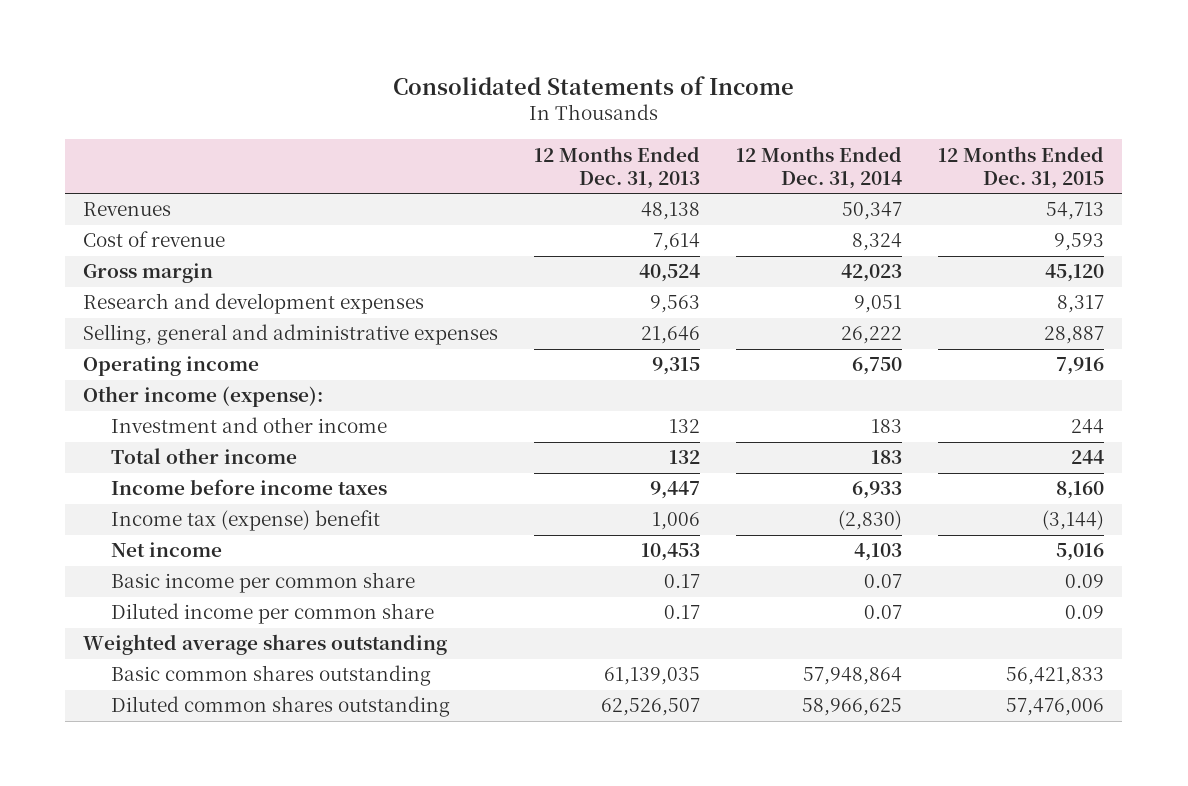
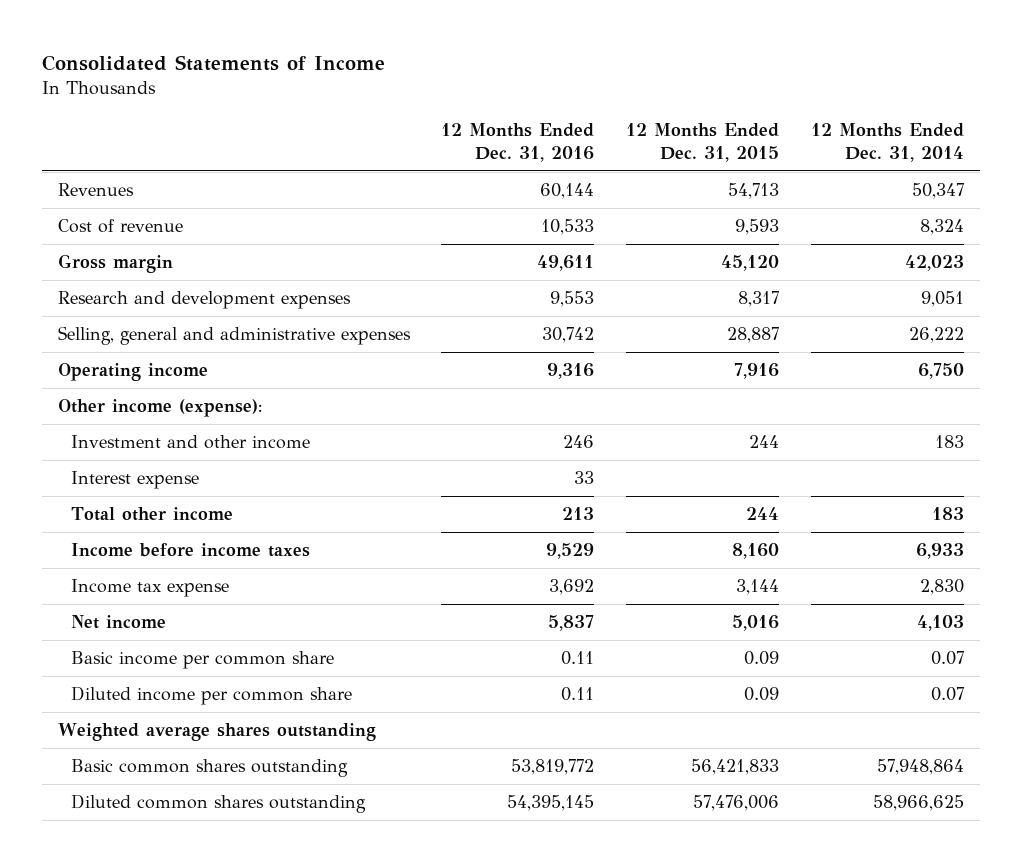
[534,145,701,189] 12 Months Ended Dec. 31, 2013 -> none
none -> [441,123,595,162] 12 Months Ended Dec. 31, 2016
none -> [70,471,199,490] Interest expense
[110,510,380,532] Income tax (expense) benefit -> [70,579,229,598] Income tax expense
[838,510,903,531] (2,830) -> [919,579,964,596] 2,830
[1042,510,1105,531] (3,144) -> [736,579,780,596] 3,144

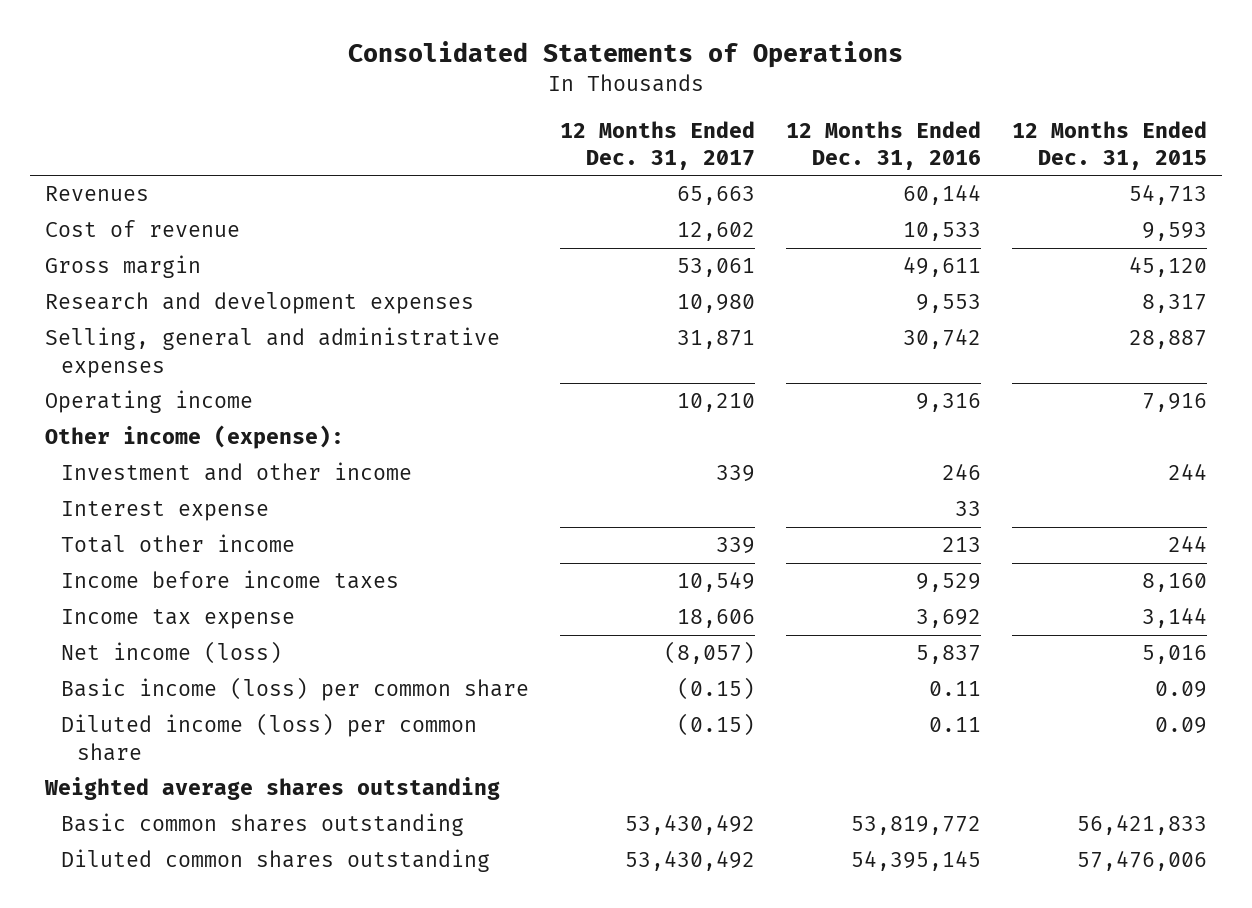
[41,54,385,71] Consolidated Statements of Income -> [347,41,903,69] Consolidated Statements of Operations
[810,123,964,162] 12 Months Ended Dec. 31, 2014 -> none
none -> [559,120,755,170] 12 Months Ended Dec. 31, 2017
[70,615,166,630] Net income -> [61,641,283,665] Net income (loss)
[70,651,334,670] Basic income per common share -> [61,677,530,702] Basic income (loss) per common share
[70,686,352,706] Diluted income per common share -> [61,713,478,761] Diluted income (loss) per common share

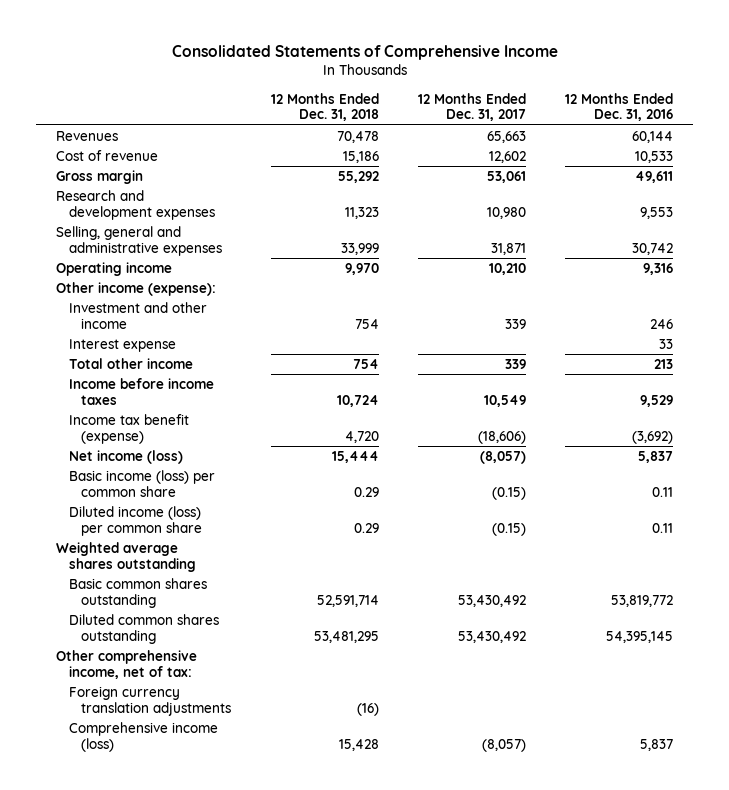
[347,41,903,69] Consolidated Statements of Operations -> [171,45,558,61] Consolidated Statements of Comprehensive Income
[1011,120,1207,170] 12 Months Ended Dec. 31, 2015 -> none
none -> [270,92,379,122] 12 Months Ended Dec. 31, 2018
[61,609,296,630] Income tax expense -> [68,413,189,444] Income tax benefit (expense)
[676,609,755,629] 18,606 -> [477,430,526,444] (18,606)
[915,609,981,629] 3,692 -> [632,430,674,444] (3,692)
none -> [56,649,198,679] Other comprehensive income, net of tax:
none -> [68,685,232,716] Foreign currency translation adjustments
none -> [68,721,218,752] Comprehensive income (loss)

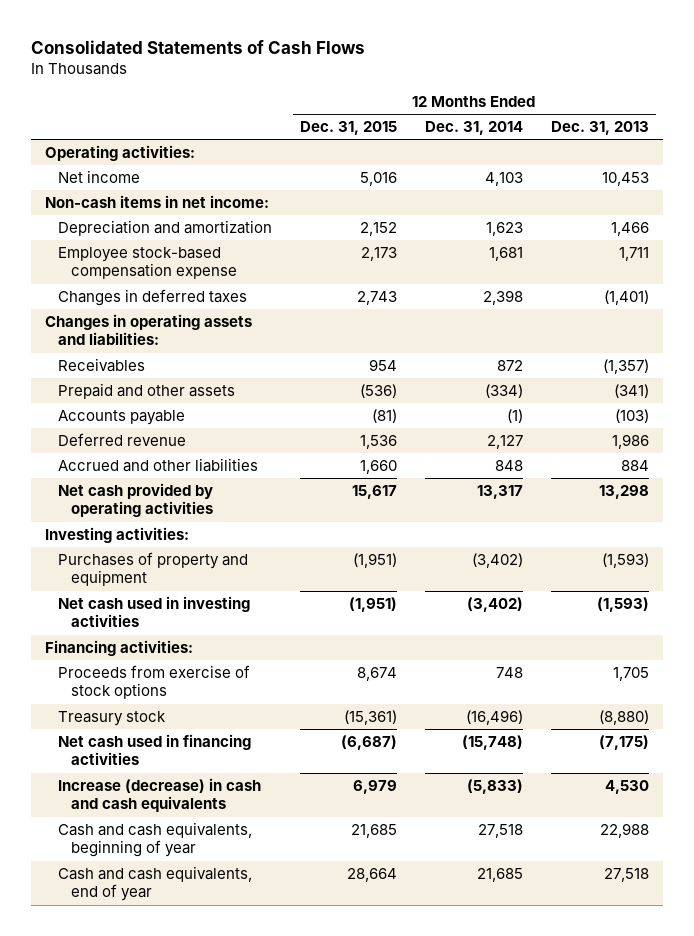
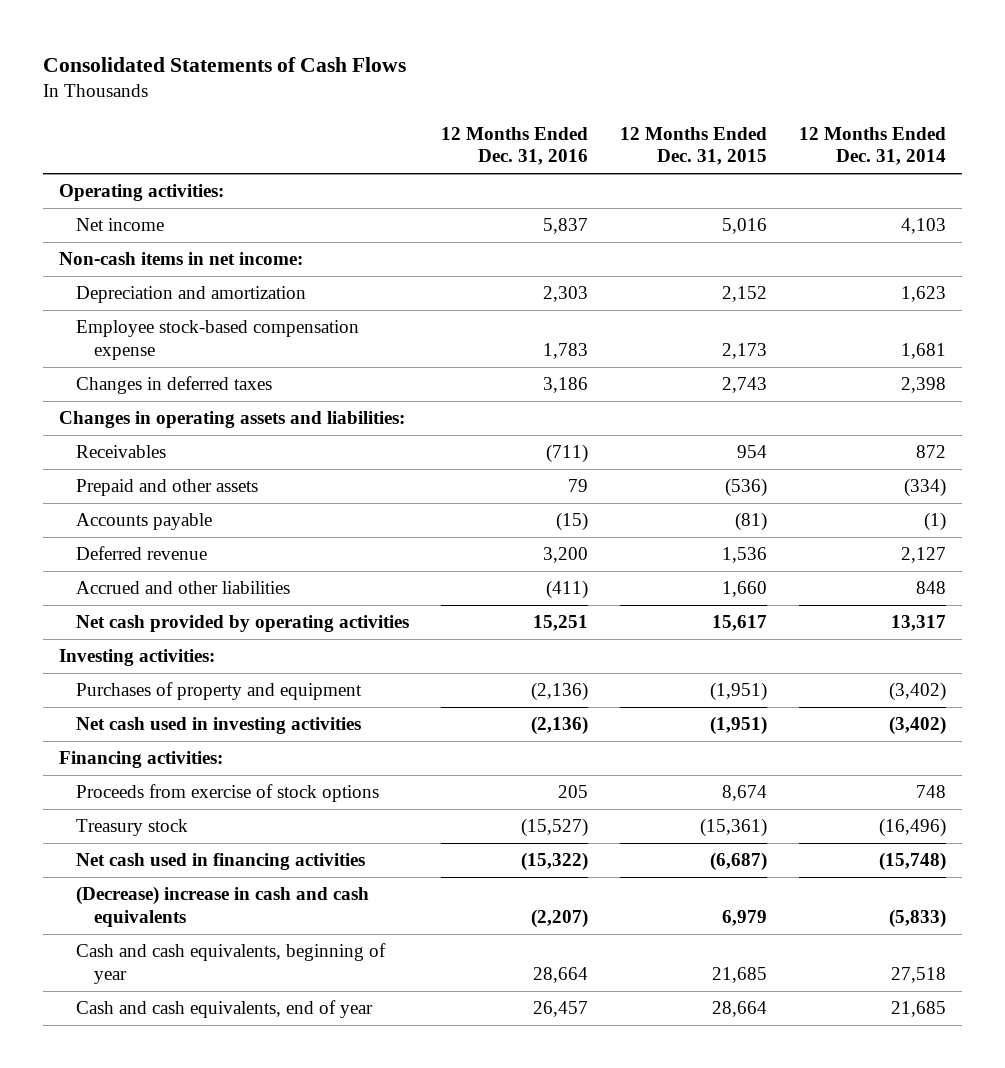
[550,121,649,136] Dec. 31, 2013 -> none
none -> [441,126,589,166] 12 Months Ended Dec. 31, 2016
[57,777,261,813] Increase (decrease) in cash and cash equivalents -> [76,886,370,927] (Decrease) increase in cash and cash equivalents

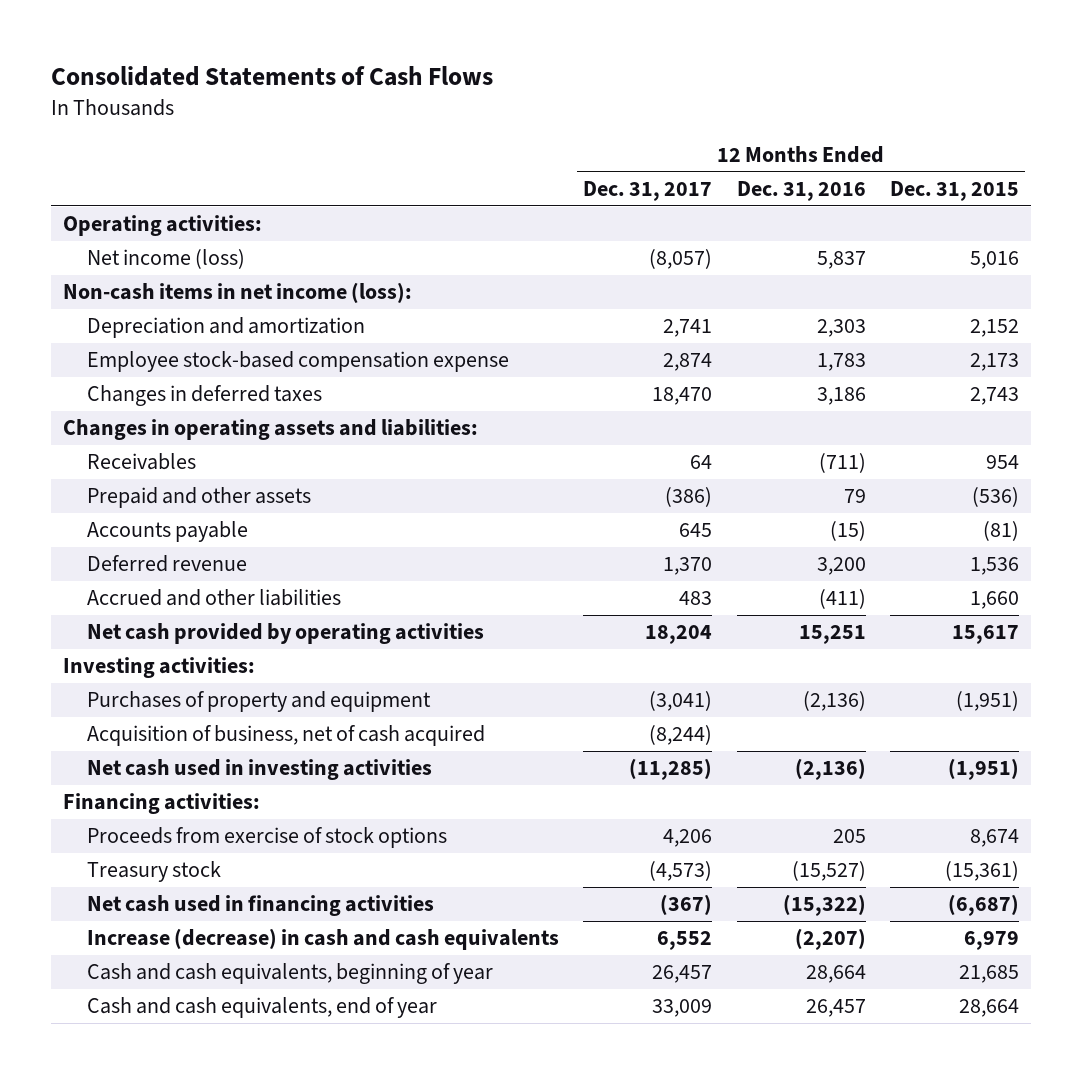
[798,126,946,166] 12 Months Ended Dec. 31, 2014 -> none
none -> [583,181,713,202] Dec. 31, 2017
[76,218,165,232] Net income -> [87,249,246,270] Net income (loss)
[58,252,303,266] Non-cash items in net income: -> [62,282,412,304] Non-cash items in net income (loss):
none -> [87,725,486,747] Acquisition of business, net of cash acquired
[76,886,370,927] (Decrease) increase in cash and cash equivalents -> [87,928,560,951] Increase (decrease) in cash and cash equivalents

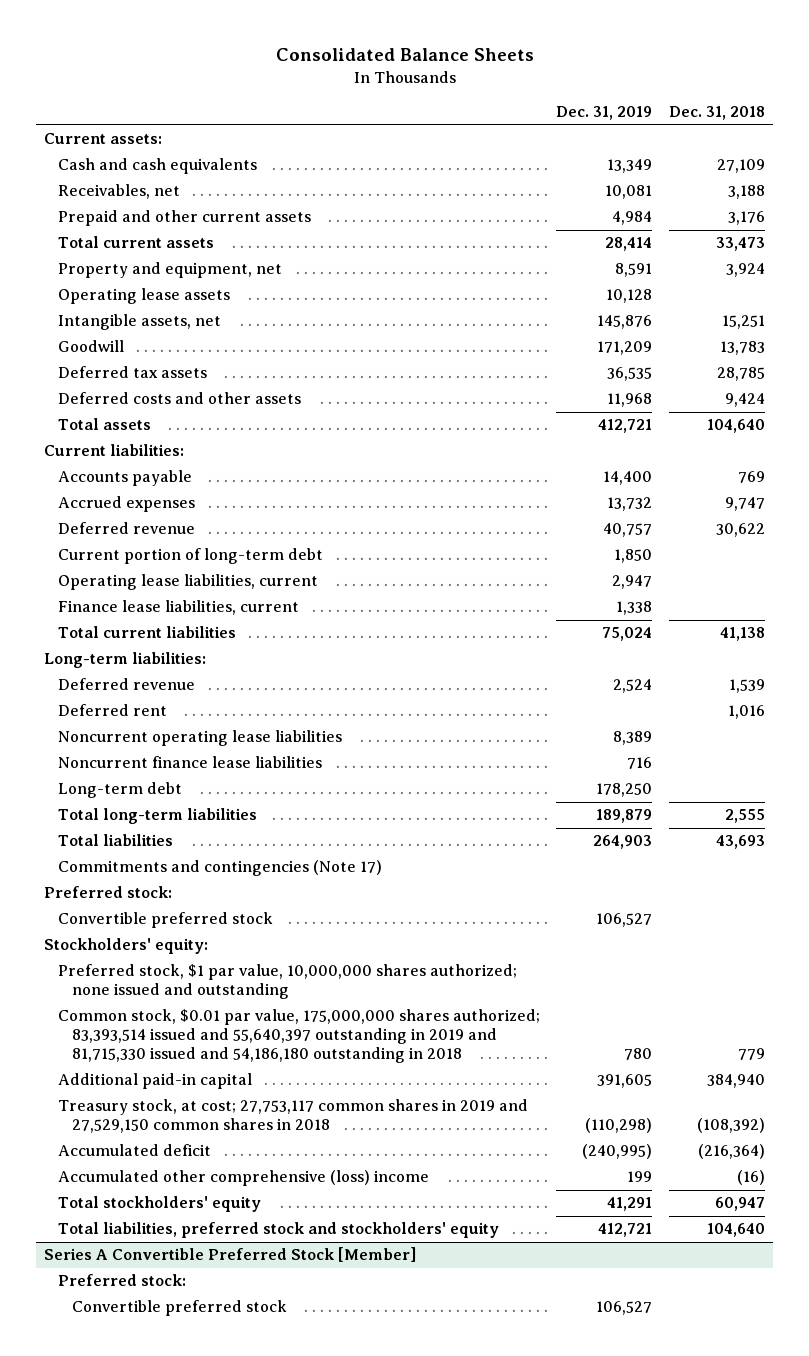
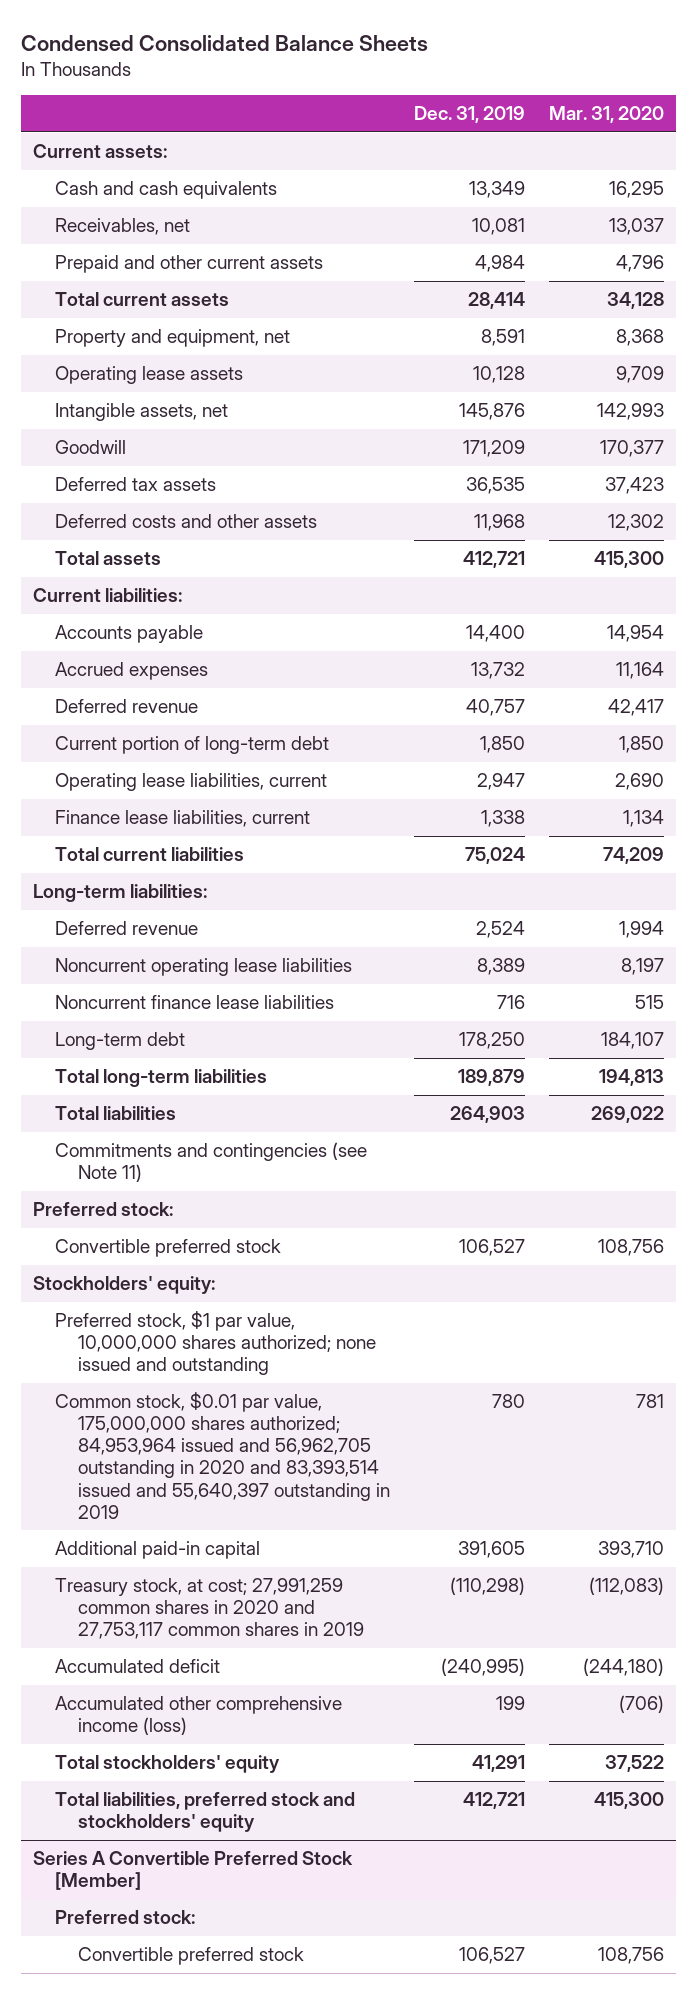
[275,48,534,62] Consolidated Balance Sheets -> [21,34,429,51] Condensed Consolidated Balance Sheets
[668,106,765,121] Dec. 31, 2018 -> none
none -> [548,106,664,124] Mar. 31, 2020
[58,704,168,717] Deferred rent -> none
[58,860,383,877] Commitments and contingencies (Note 17) -> [55,1142,368,1183] Commitments and contingencies (see Note 11)
[58,1009,541,1064] Common stock, $0.01 par value, 175,000,000 shares authorized; 83,393,514 issued and 55,640,397 outstanding in 2019 and 81,715,330 issued and 54,186,180 outstanding in 2018 -> [55,1392,390,1519] Common stock, $0.01 par value, 175,000,000 shares authorized; 84,953,964 issued and 56,962,705 outstanding in 2020 and 83,393,514 issued and 55,640,397 outstanding in 2019
[58,1099,529,1134] Treasury stock, at cost; 27,753,117 common shares in 2019 and 27,529,150 common shares in 2018 -> [55,1578,364,1640] Treasury stock, at cost; 27,991,259 common shares in 2020 and 27,753,117 common shares in 2019
[58,1170,430,1187] Accumulated other comprehensive (loss) income -> [55,1696,343,1736] Accumulated other comprehensive income (loss)

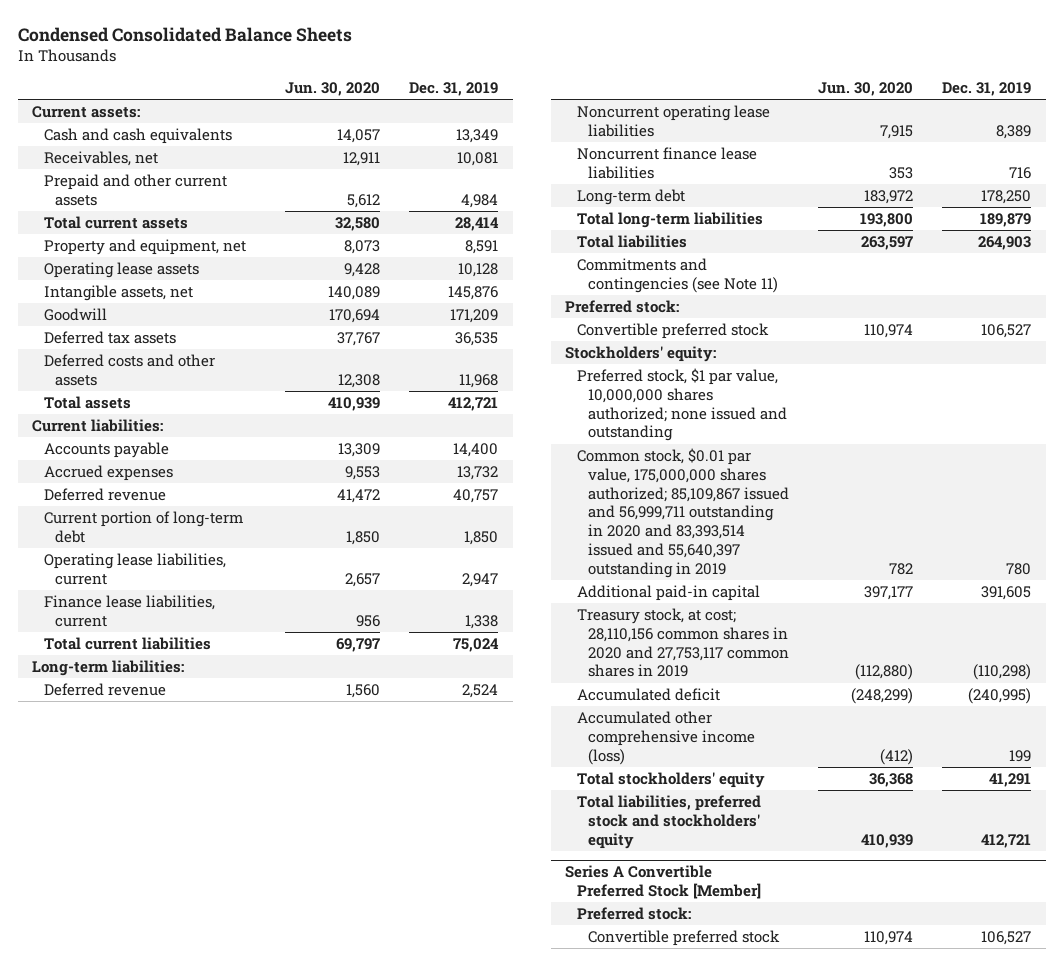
[548,106,664,124] Mar. 31, 2020 -> none
none -> [285,82,381,97] Jun. 30, 2020
[55,1392,390,1519] Common stock, $0.01 par value, 175,000,000 shares authorized; 84,953,964 issued and 56,962,705 outstanding in 2020 and 83,393,514 issued and 55,640,397 outstanding in 2019 -> [576,447,789,578] Common stock, $0.01 par value, 175,000,000 shares authorized; 85,109,867 issued and 56,999,711 outstanding in 2020 and 83,393,514 issued and 55,640,397 outstanding in 2019
[55,1578,364,1640] Treasury stock, at cost; 27,991,259 common shares in 2020 and 27,753,117 common shares in 2019 -> [576,607,789,678] Treasury stock, at cost; 28,110,156 common shares in 2020 and 27,753,117 common shares in 2019

